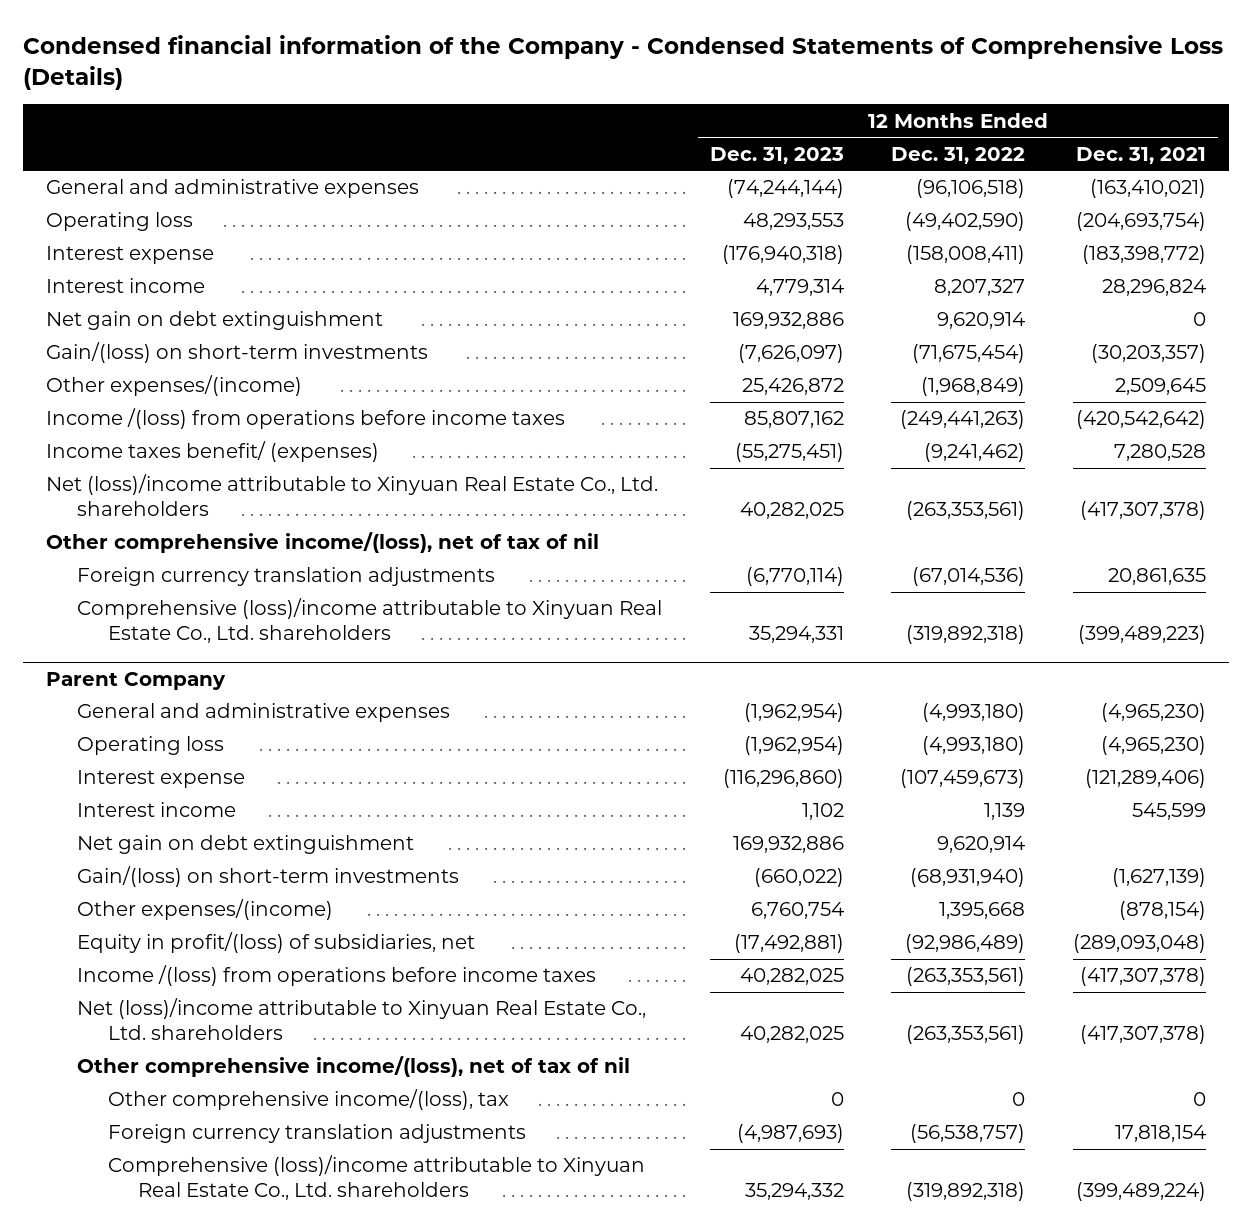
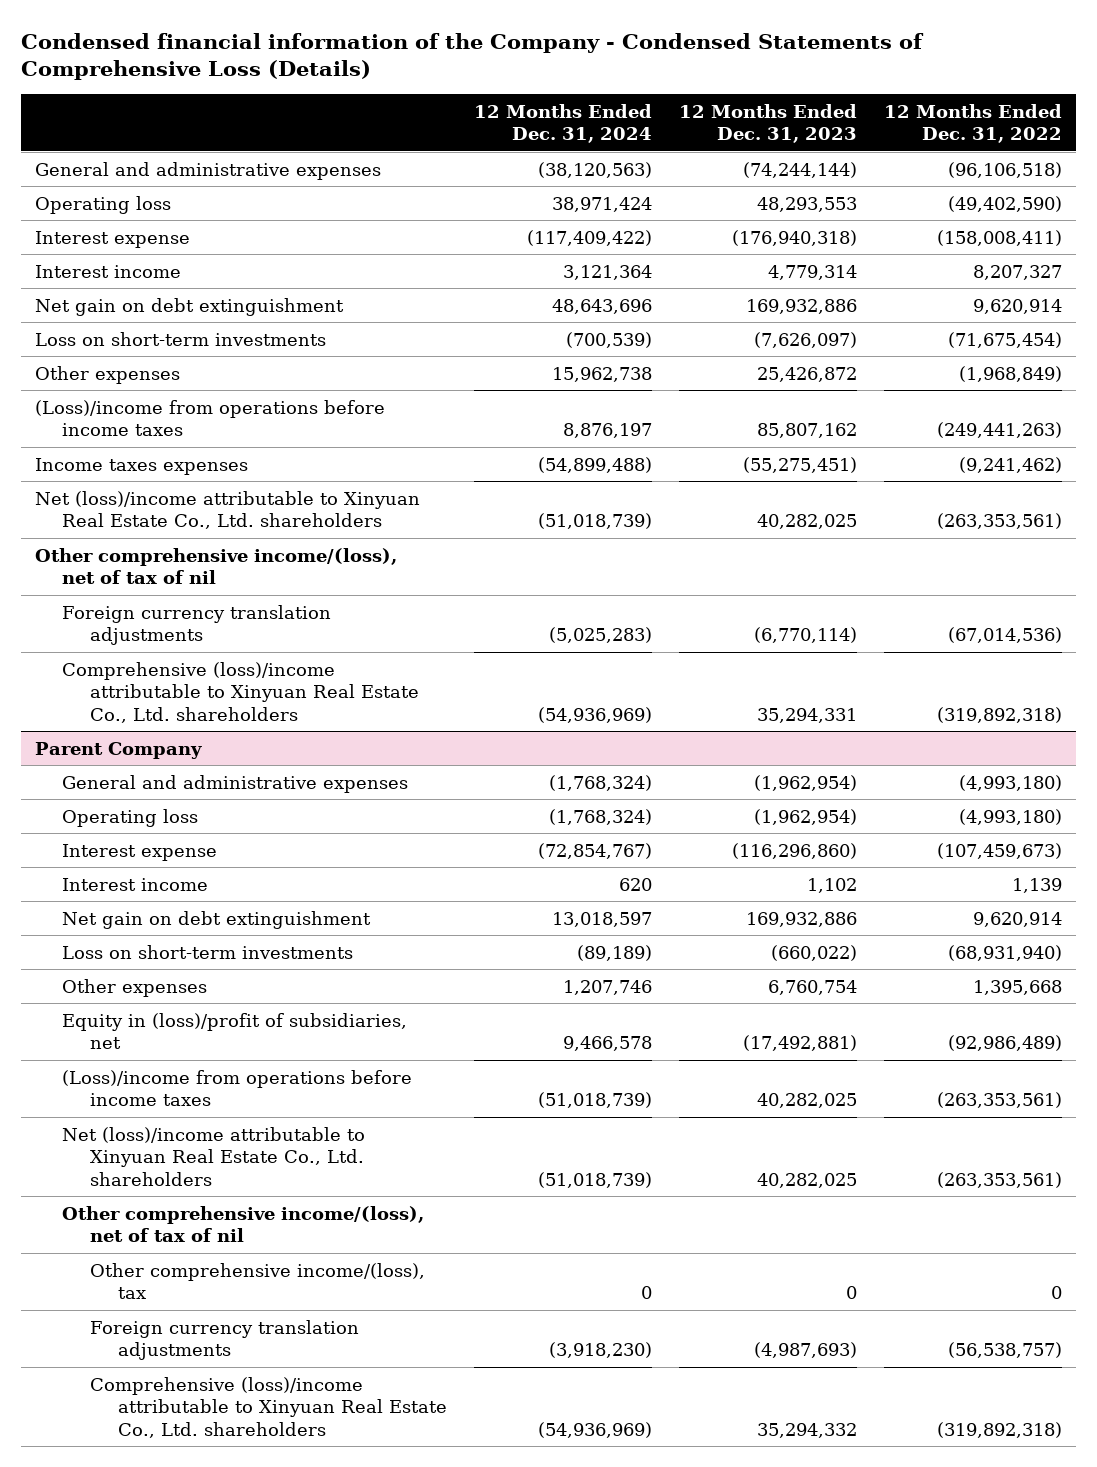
[1075,146,1206,164] Dec. 31, 2021 -> none
none -> [473,103,652,144] 12 Months Ended Dec. 31, 2024
[46,342,429,364] Gain/(loss) on short-term investments -> [34,331,326,346] Loss on short-term investments
[46,375,303,397] Other expenses/(income) -> [34,365,180,384] Other expenses
[46,408,566,430] Income /(loss) from operations before income taxes -> [34,399,385,437] (Loss)/income from operations before income taxes
[46,441,380,463] Income taxes benefit/ (expenses) -> [34,457,248,475] Income taxes expenses
[77,866,460,888] Gain/(loss) on short-term investments -> [62,944,354,959] Loss on short-term investments
[77,899,334,921] Other expenses/(income) -> [62,978,208,997] Other expenses
[77,932,476,954] Equity in profit/(loss) of subsidiaries, net -> [62,1012,408,1050] Equity in (loss)/profit of subsidiaries, net
[77,965,597,987] Income /(loss) from operations before income taxes -> [62,1069,413,1107] (Loss)/income from operations before income taxes

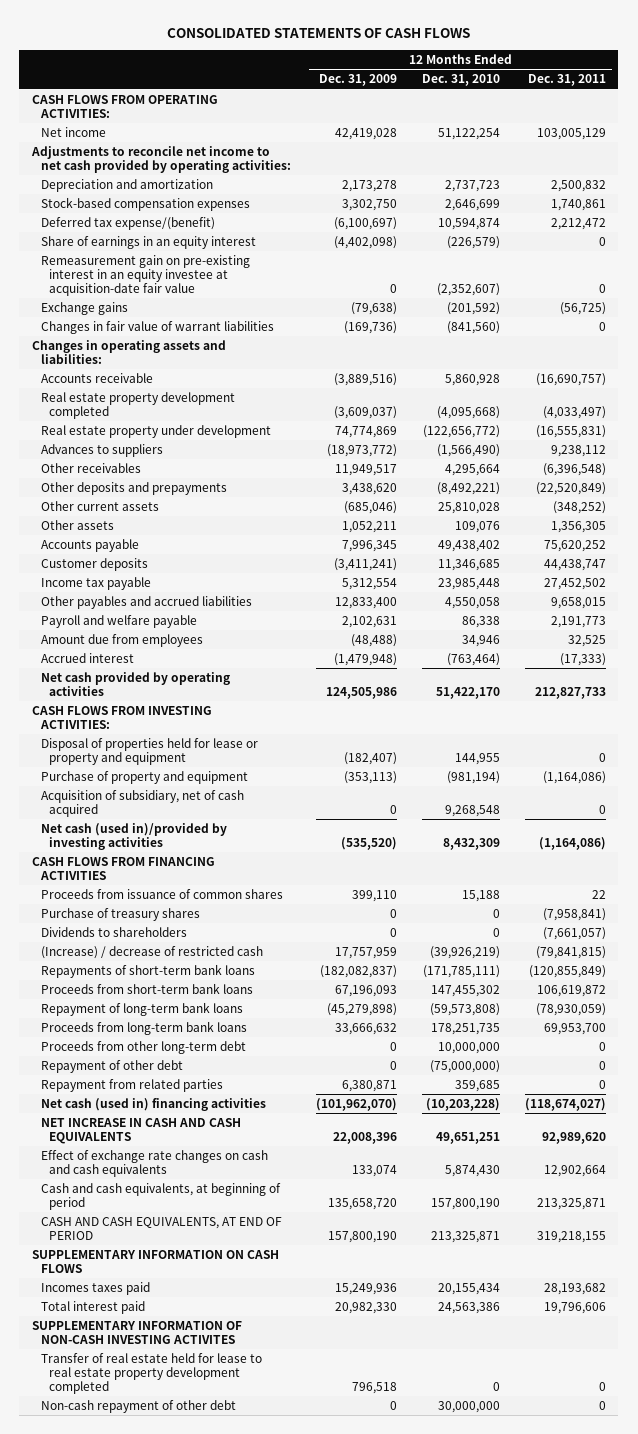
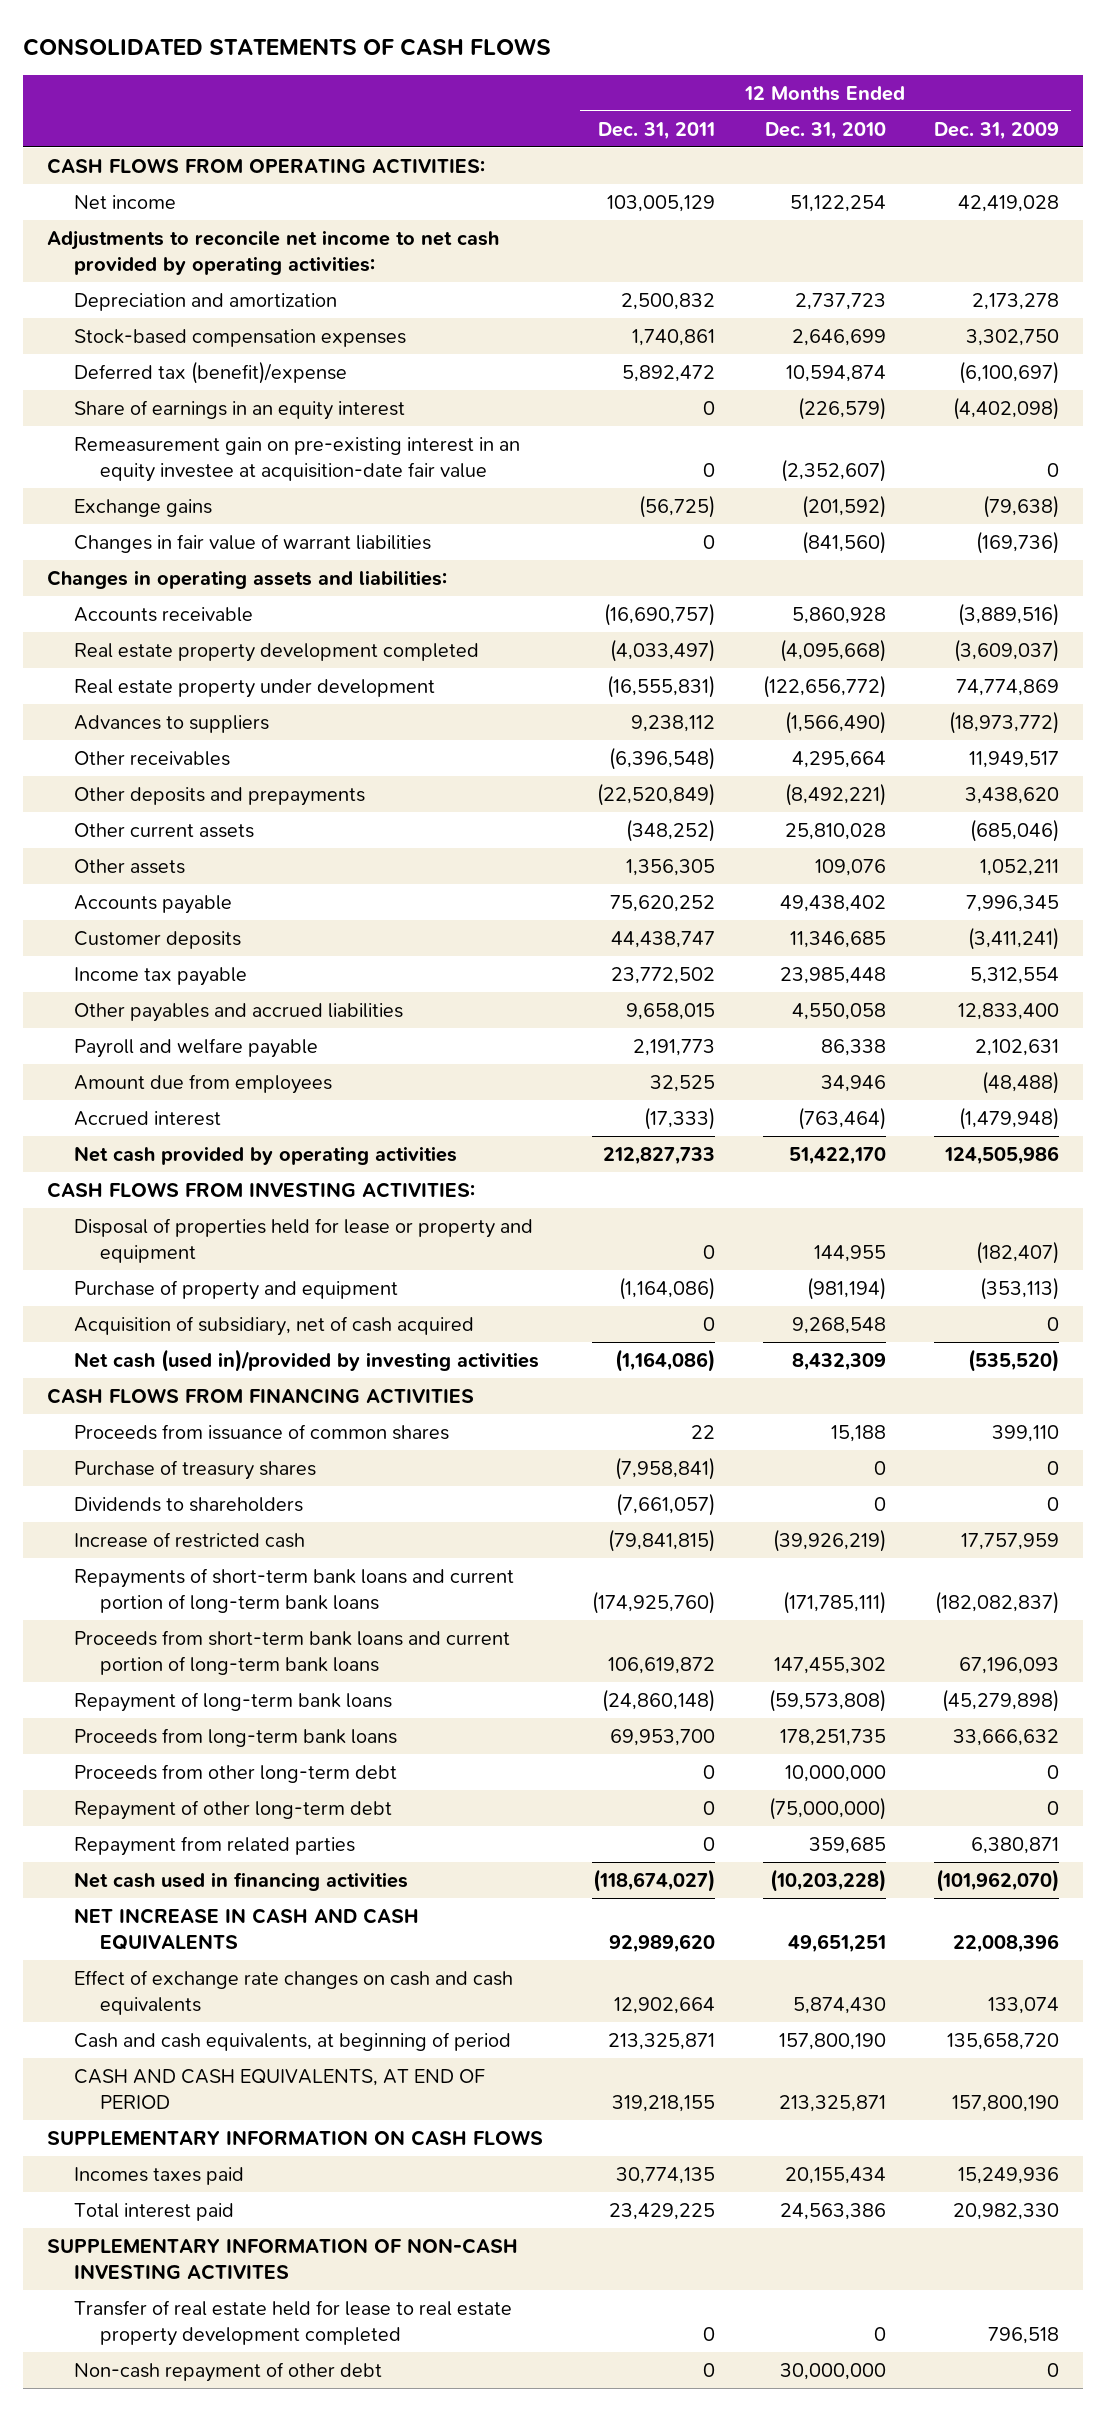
[40,217,215,231] Deferred tax expense/(benefit) -> [73,360,347,384] Deferred tax (benefit)/expense
[550,218,606,231] 2,212,472 -> [621,364,715,382] 5,892,472
[543,578,606,591] 27,452,502 -> [610,966,715,984] 23,772,502
[40,946,263,960] (Increase) / decrease of restricted cash -> [73,1531,305,1548] Increase of restricted cash
[40,964,255,979] Repayments of short-term bank loans -> [73,1567,514,1613] Repayments of short-term bank loans and current portion of long-term bank loans
[528,965,606,979] (120,855,849) -> [591,1590,715,1614] (174,925,760)
[40,983,253,995] Proceeds from short-term bank loans -> [73,1629,510,1675] Proceeds from short-term bank loans and current portion of long-term bank loans
[535,1003,606,1017] (78,930,059) -> [601,1688,715,1712] (24,860,148)
[40,1060,183,1074] Repayment of other debt -> [73,1799,392,1820] Repayment of other long-term debt
[40,1098,266,1112] Net cash (used in) financing activities -> [73,1871,408,1891] Net cash used in financing activities
[543,1283,606,1296] 28,193,682 -> [615,2166,715,2184] 30,774,135
[543,1302,606,1315] 19,796,606 -> [608,2202,715,2220] 23,429,225

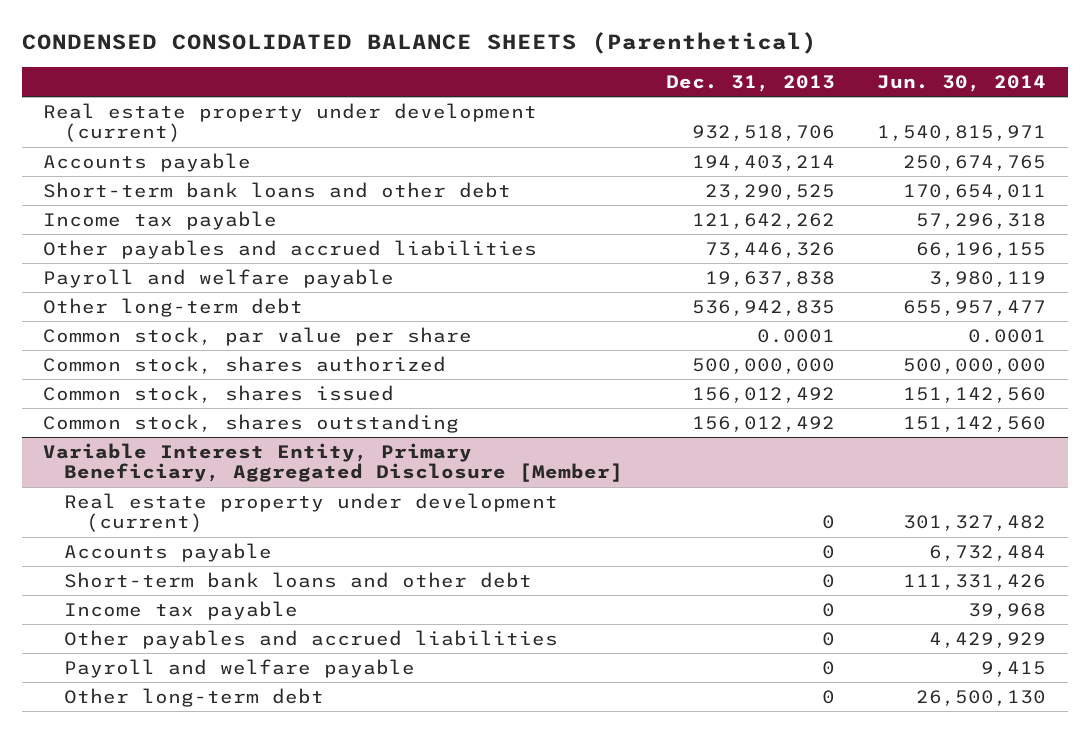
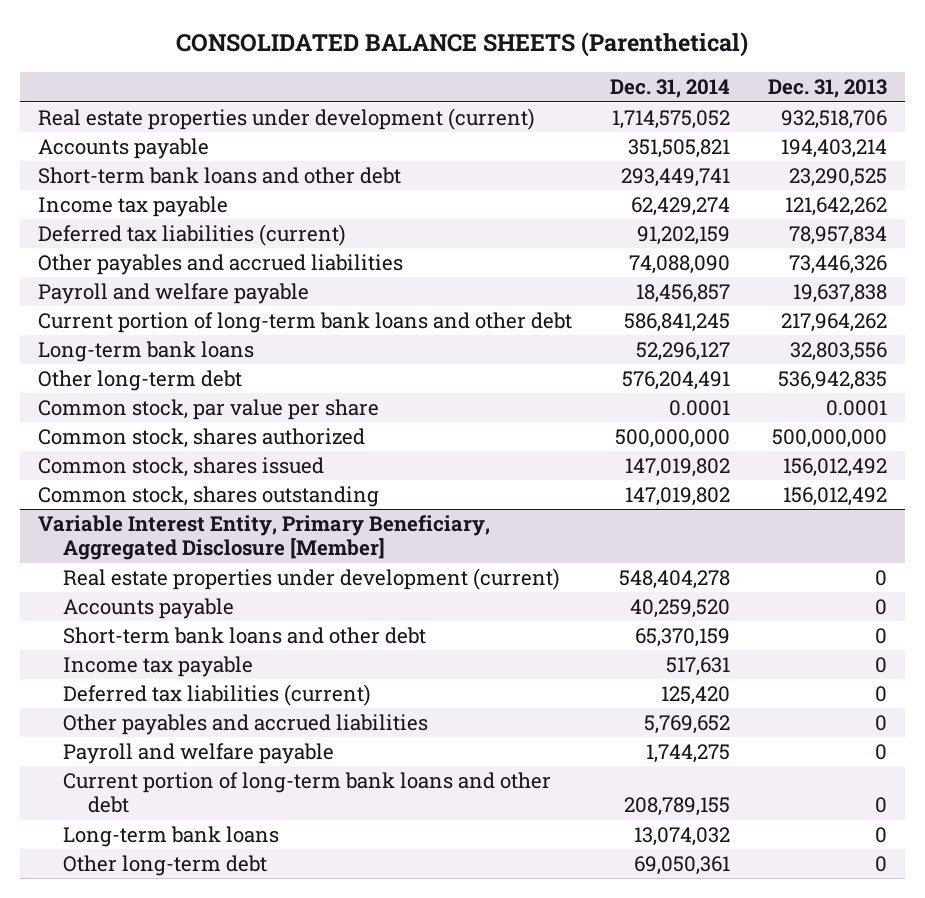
[21,32,817,55] CONDENSED CONSOLIDATED BALANCE SHEETS (Parenthetical) -> [176,32,749,58] CONSOLIDATED BALANCE SHEETS (Parenthetical)
[877,74,1047,92] Jun. 30, 2014 -> none
none -> [609,79,730,99] Dec. 31, 2014
[42,102,537,143] Real estate property under development (current) -> [38,108,536,131] Real estate properties under development (current)
none -> [38,224,347,247] Deferred tax liabilities (current)
none -> [38,312,573,334] Current portion of long-term bank loans and other debt
none -> [38,341,255,363] Long-term bank loans
[64,492,559,533] Real estate property under development (current) -> [62,568,560,591] Real estate properties under development (current)
none -> [62,684,371,707] Deferred tax liabilities (current)
none -> [62,772,551,814] Current portion of long-term bank loans and other debt
none -> [62,826,279,848] Long-term bank loans

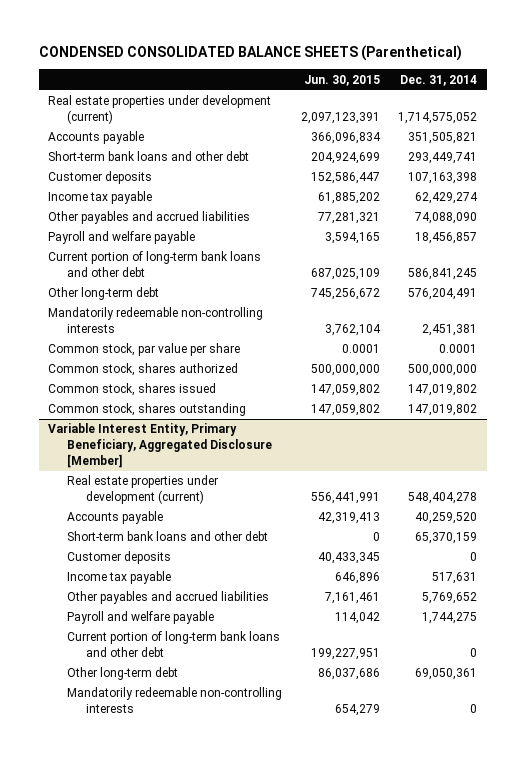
[176,32,749,58] CONSOLIDATED BALANCE SHEETS (Parenthetical) -> [38,45,462,62] CONDENSED CONSOLIDATED BALANCE SHEETS (Parenthetical)
[767,79,887,99] Dec. 31, 2013 -> none
none -> [303,74,380,86] Jun. 30, 2015
none -> [47,171,152,185] Customer deposits
[38,224,347,247] Deferred tax liabilities (current) -> none
[38,341,255,363] Long-term bank loans -> none
none -> [47,307,263,334] Mandatorily redeemable non-controlling interests
none -> [66,551,171,565] Customer deposits
[62,684,371,707] Deferred tax liabilities (current) -> none
[62,826,279,848] Long-term bank loans -> none
[623,797,730,817] 208,789,155 -> [470,648,478,658] 0
none -> [66,687,282,714] Mandatorily redeemable non-controlling interests

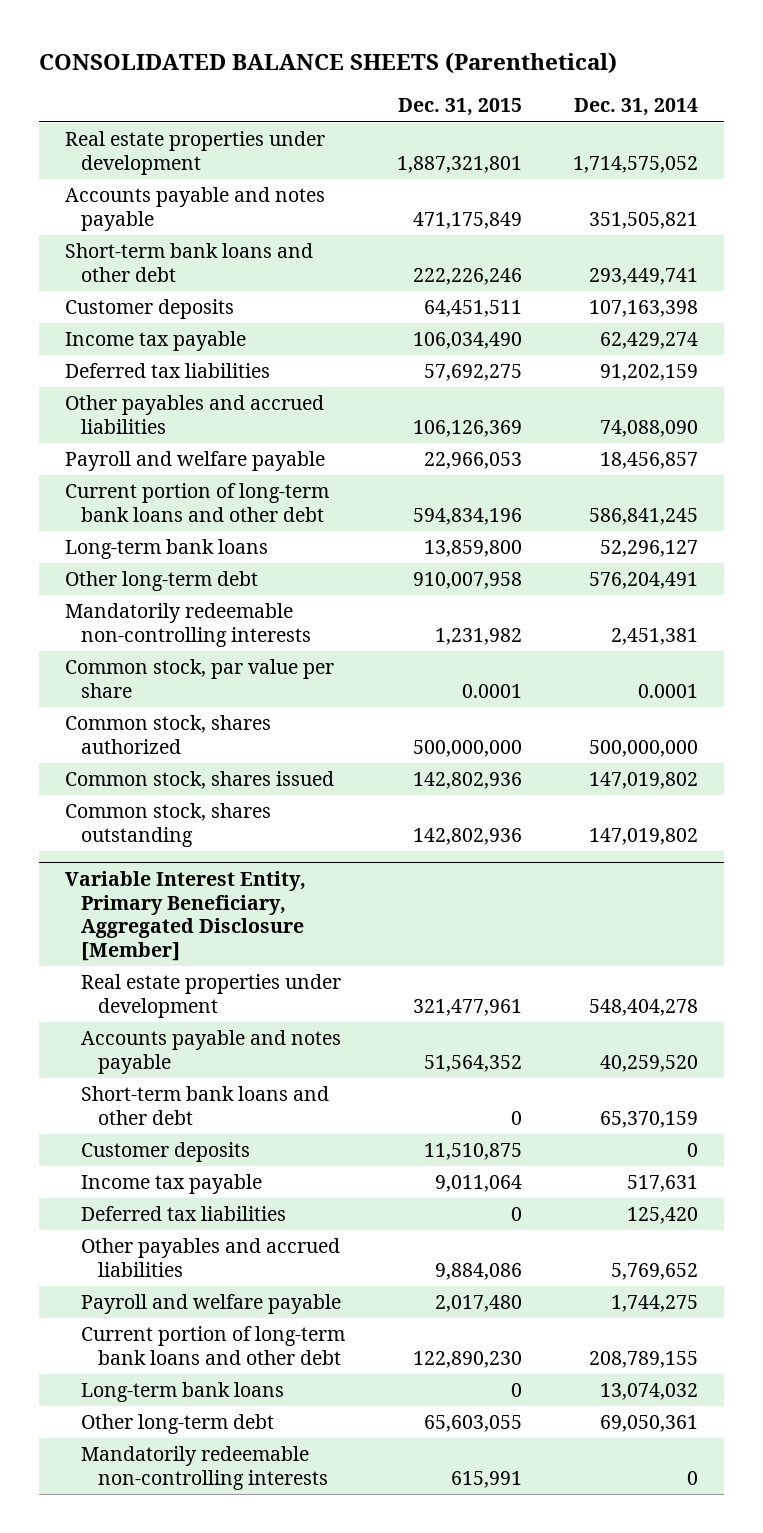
[38,45,462,62] CONDENSED CONSOLIDATED BALANCE SHEETS (Parenthetical) -> [39,51,618,74] CONSOLIDATED BALANCE SHEETS (Parenthetical)
[303,74,380,86] Jun. 30, 2015 -> none
none -> [397,98,522,117] Dec. 31, 2015
[47,95,271,125] Real estate properties under development (current) -> [65,131,326,175] Real estate properties under development
[47,131,144,145] Accounts payable -> [65,187,326,231] Accounts payable and notes payable
none -> [65,363,271,379] Deferred tax liabilities
none -> [65,539,269,560] Long-term bank loans
[66,475,218,505] Real estate properties under development (current) -> [81,974,342,1018] Real estate properties under development
[66,511,163,525] Accounts payable -> [81,1030,342,1074] Accounts payable and notes payable
none -> [81,1206,287,1222] Deferred tax liabilities
[470,648,478,658] 0 -> [589,1350,699,1368] 208,789,155
none -> [81,1382,285,1403] Long-term bank loans

